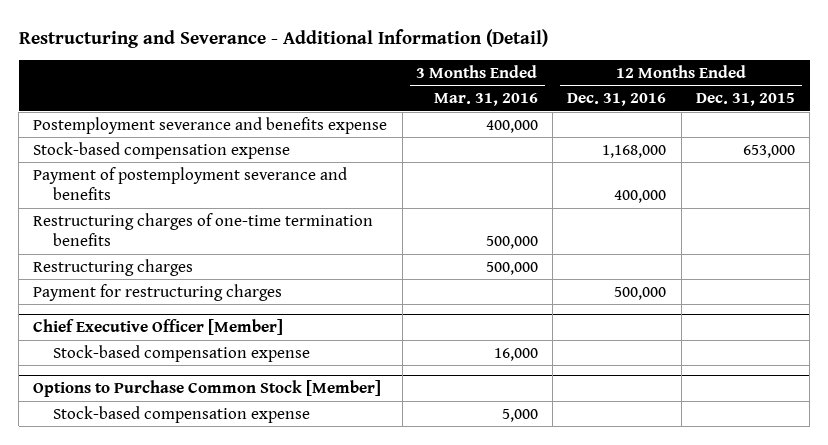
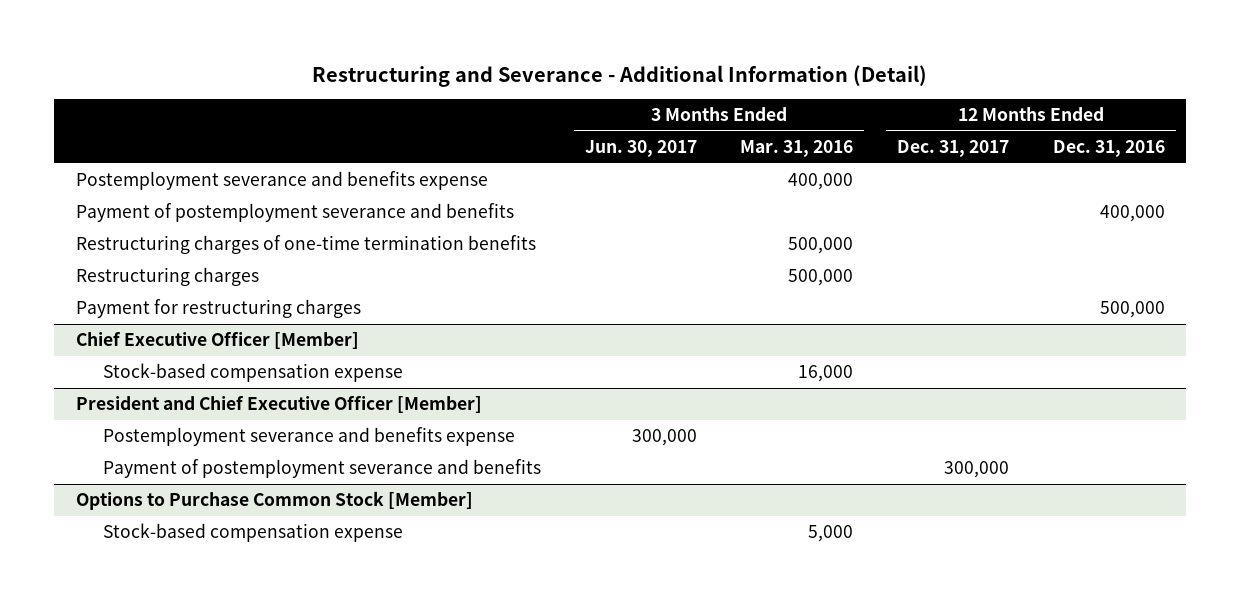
[696,93,796,107] Dec. 31, 2015 -> none
none -> [584,140,697,158] Jun. 30, 2017
none -> [896,140,1009,158] Dec. 31, 2017
[33,141,291,159] Stock-based compensation expense -> none
none -> [76,395,483,414] President and Chief Executive Officer [Member]
none -> [102,427,515,447] Postemployment severance and benefits expense
none -> [102,459,541,479] Payment of postemployment severance and benefits

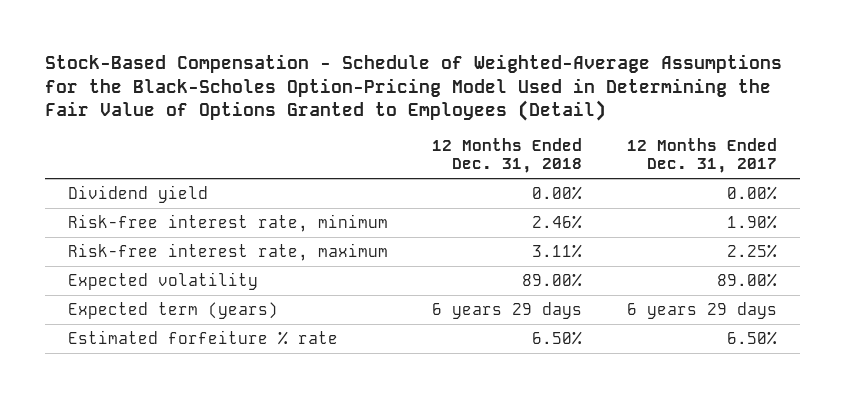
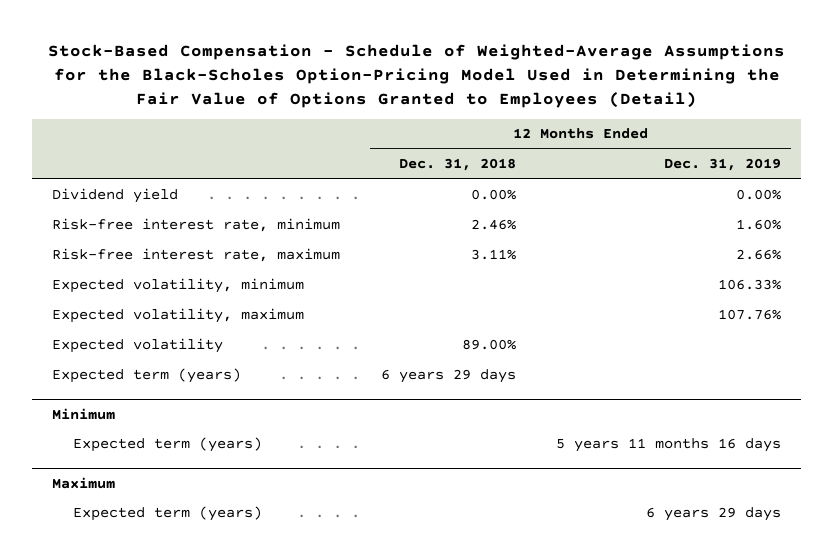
[627,138,778,174] 12 Months Ended Dec. 31, 2017 -> none
none -> [664,158,782,172] Dec. 31, 2019
none -> [52,278,305,294] Expected volatility, minimum
none -> [52,308,305,324] Expected volatility, maximum
[67,329,338,345] Estimated forfeiture % rate -> none
none -> [52,407,116,420] Minimum
none -> [73,437,263,453] Expected term (years)
none -> [52,476,116,489] Maximum
none -> [73,506,263,522] Expected term (years)

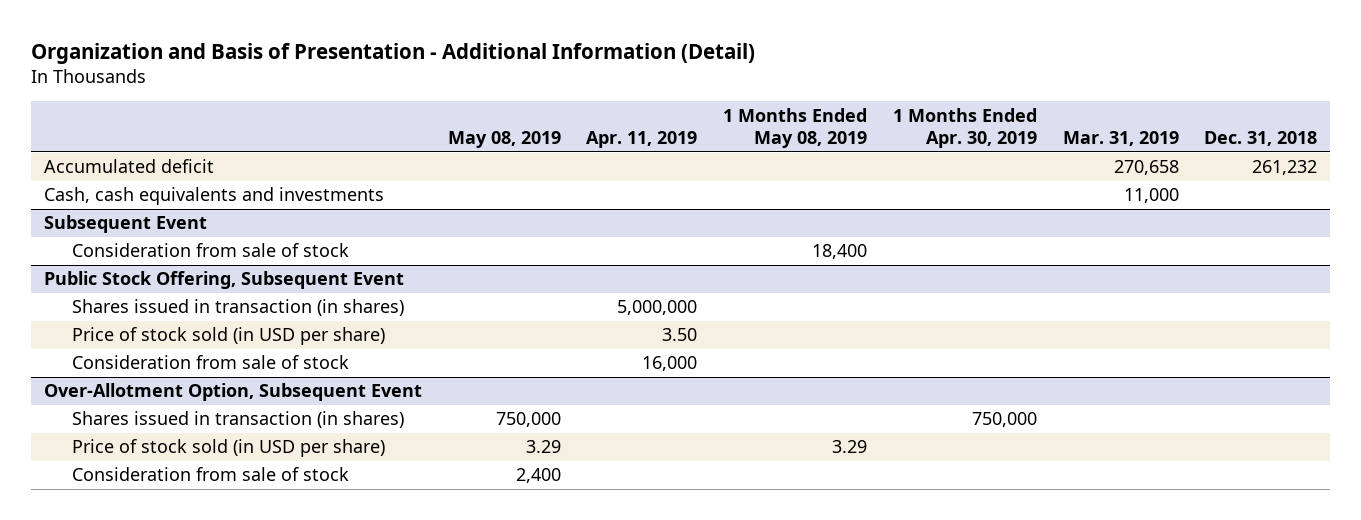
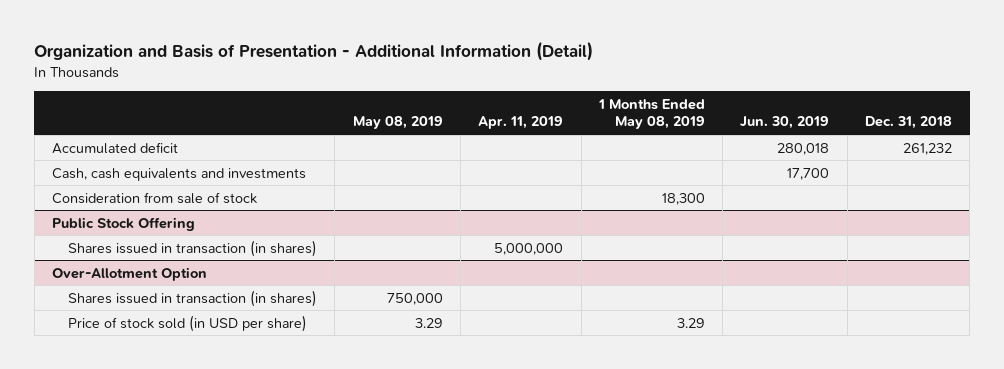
[892,107,1037,149] 1 Months Ended Apr. 30, 2019 -> none
[1062,131,1179,147] Mar. 31, 2019 -> none
none -> [740,116,830,130] Jun. 30, 2019
[44,215,208,234] Subsequent Event -> none
[71,243,349,258] Consideration from sale of stock -> none
none -> [52,191,258,204] Consideration from sale of stock
[44,271,405,290] Public Stock Offering, Subsequent Event -> [52,216,196,231] Public Stock Offering
[71,327,385,346] Price of stock sold (in USD per share) -> none
[71,355,349,370] Consideration from sale of stock -> none
[44,383,423,402] Over-Allotment Option, Subsequent Event -> [52,266,208,281] Over-Allotment Option
[71,467,349,482] Consideration from sale of stock -> none

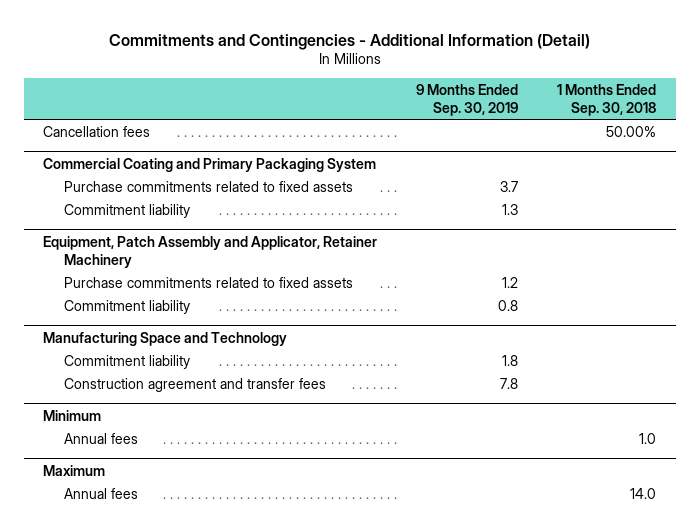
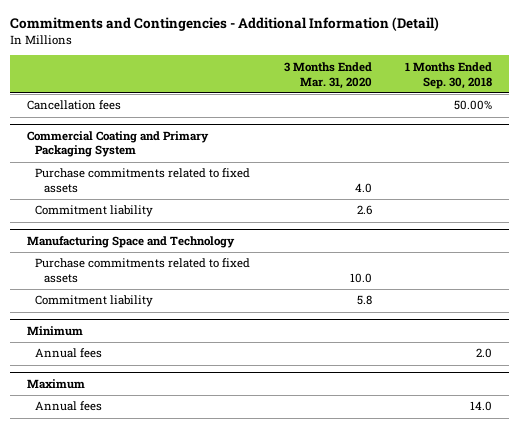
[416,83,519,116] 9 Months Ended Sep. 30, 2019 -> none
none -> [283,61,372,89] 3 Months Ended Mar. 31, 2020
[43,235,378,268] Equipment, Patch Assembly and Applicator, Retainer Machinery -> none
[64,276,354,288] Purchase commitments related to fixed assets -> none
[64,299,191,314] Commitment liability -> none
none -> [35,258,251,284] Purchase commitments related to fixed assets
[64,377,327,392] Construction agreement and transfer fees -> none
[639,432,657,444] 1.0 -> [476,348,493,359] 2.0

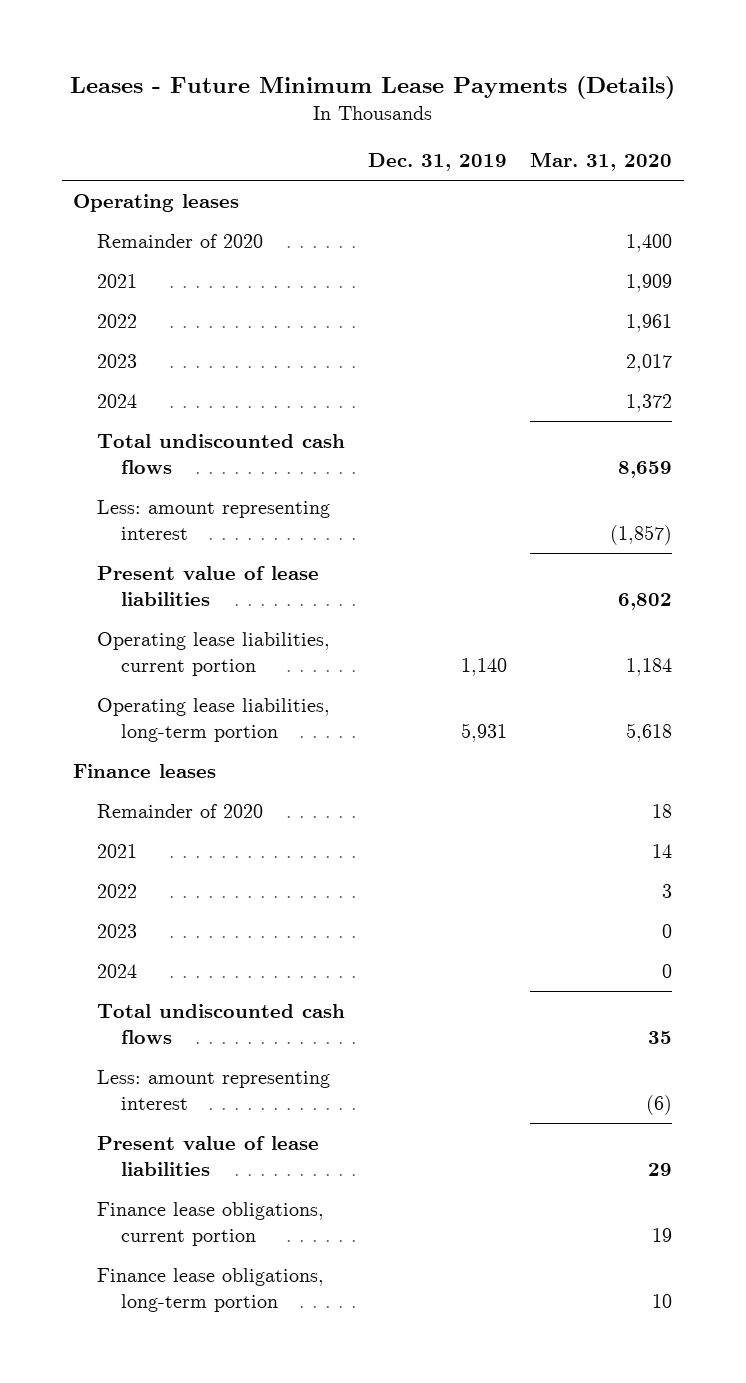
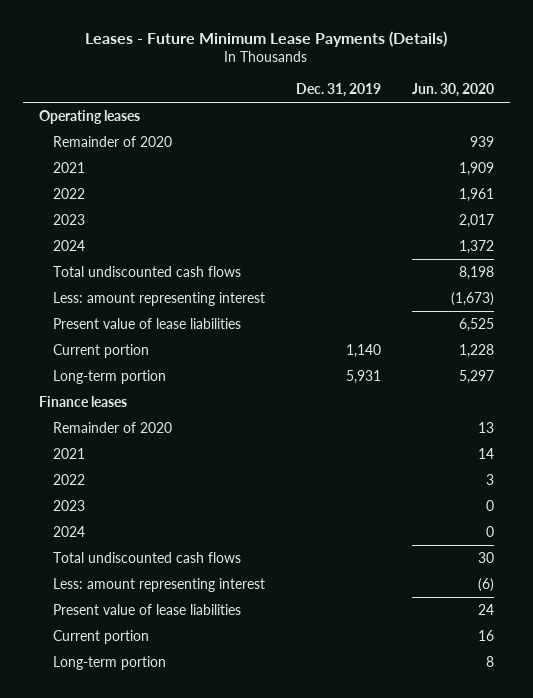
[530,151,673,171] Mar. 31, 2020 -> none
none -> [412,82,495,97] Jun. 30, 2020
[97,631,331,676] Operating lease liabilities, current portion -> [52,343,149,358] Current portion
[97,697,331,742] Operating lease liabilities, long-term portion -> [52,369,166,384] Long-term portion
[97,1201,325,1246] Finance lease obligations, current portion -> [52,629,149,644] Current portion
[97,1267,325,1312] Finance lease obligations, long-term portion -> [52,655,166,670] Long-term portion

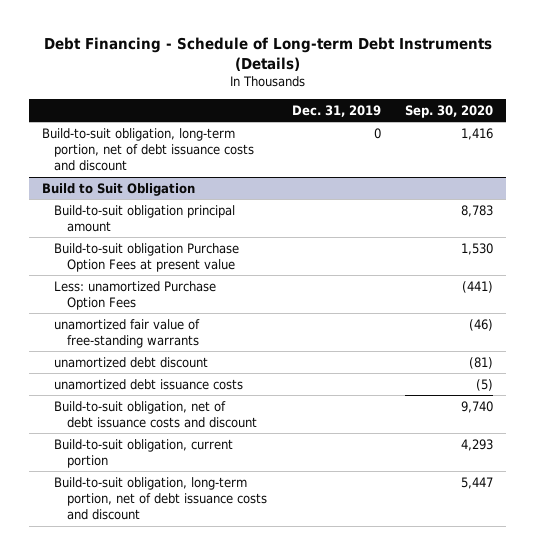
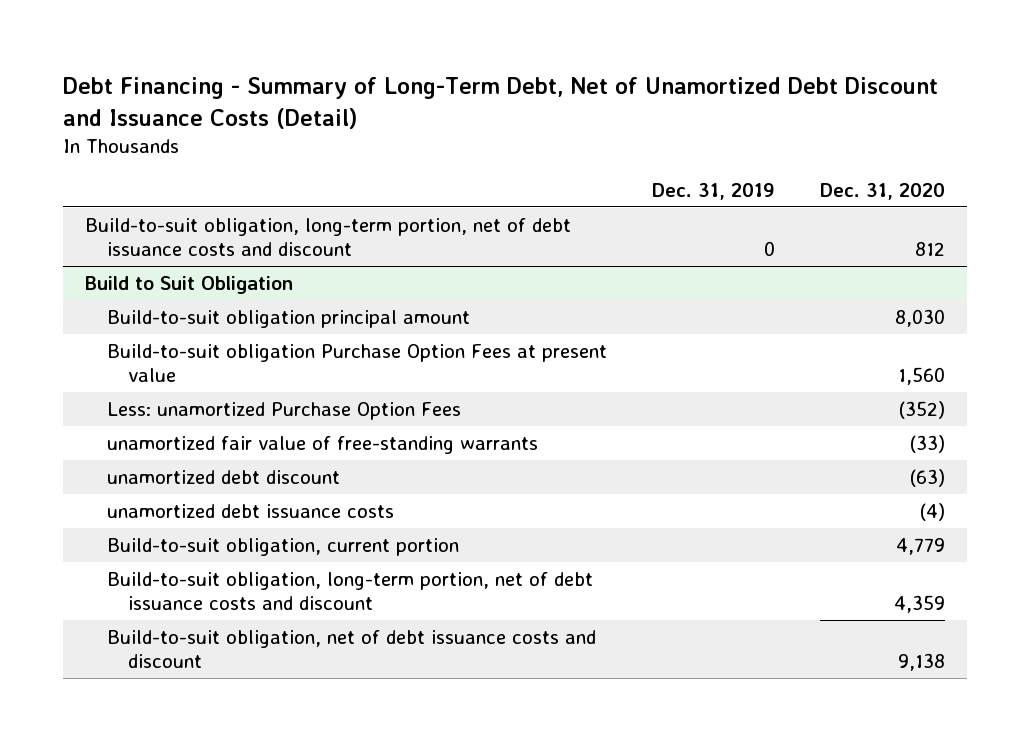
[43,37,492,71] Debt Financing - Schedule of Long-term Debt Instruments (Details) -> [62,77,938,129] Debt Financing - Summary of Long-Term Debt, Net of Unamortized Debt Discount and Issuance Costs (Detail)
[405,104,494,118] Sep. 30, 2020 -> none
none -> [819,182,945,200] Dec. 31, 2020
[54,400,257,428] Build-to-suit obligation, net of debt issuance costs and discount -> [106,629,596,668] Build-to-suit obligation, net of debt issuance costs and discount

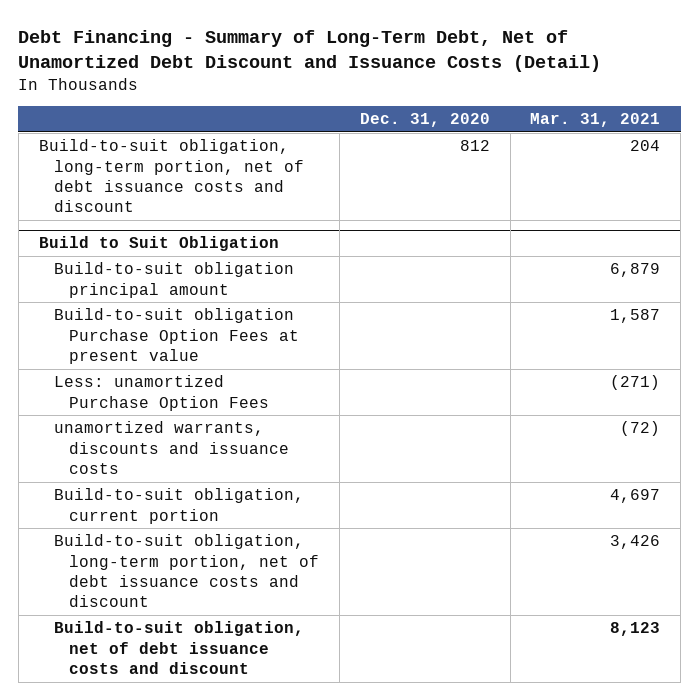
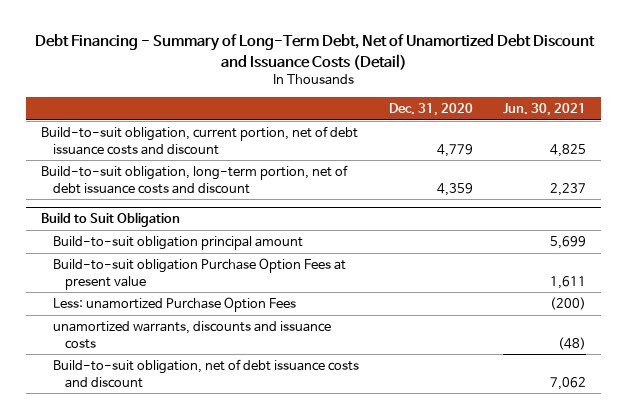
[530,112,661,127] Mar. 31, 2021 -> none
none -> [503,103,587,117] Jun. 30, 2021
none -> [41,125,359,155] Build-to-suit obligation, current portion, net of debt issuance costs and discount
[459,140,490,152] 812 -> [437,182,474,196] 4,359
[53,488,304,524] Build-to-suit obligation, current portion -> none
[53,534,319,608] Build-to-suit obligation, long-term portion, net of debt issuance costs and discount -> none

